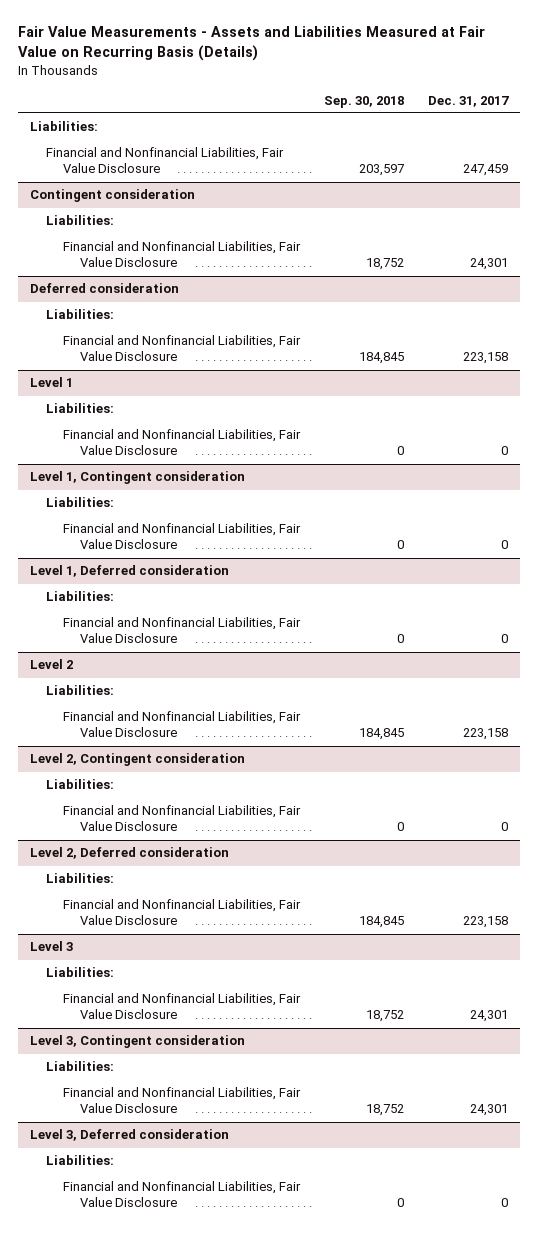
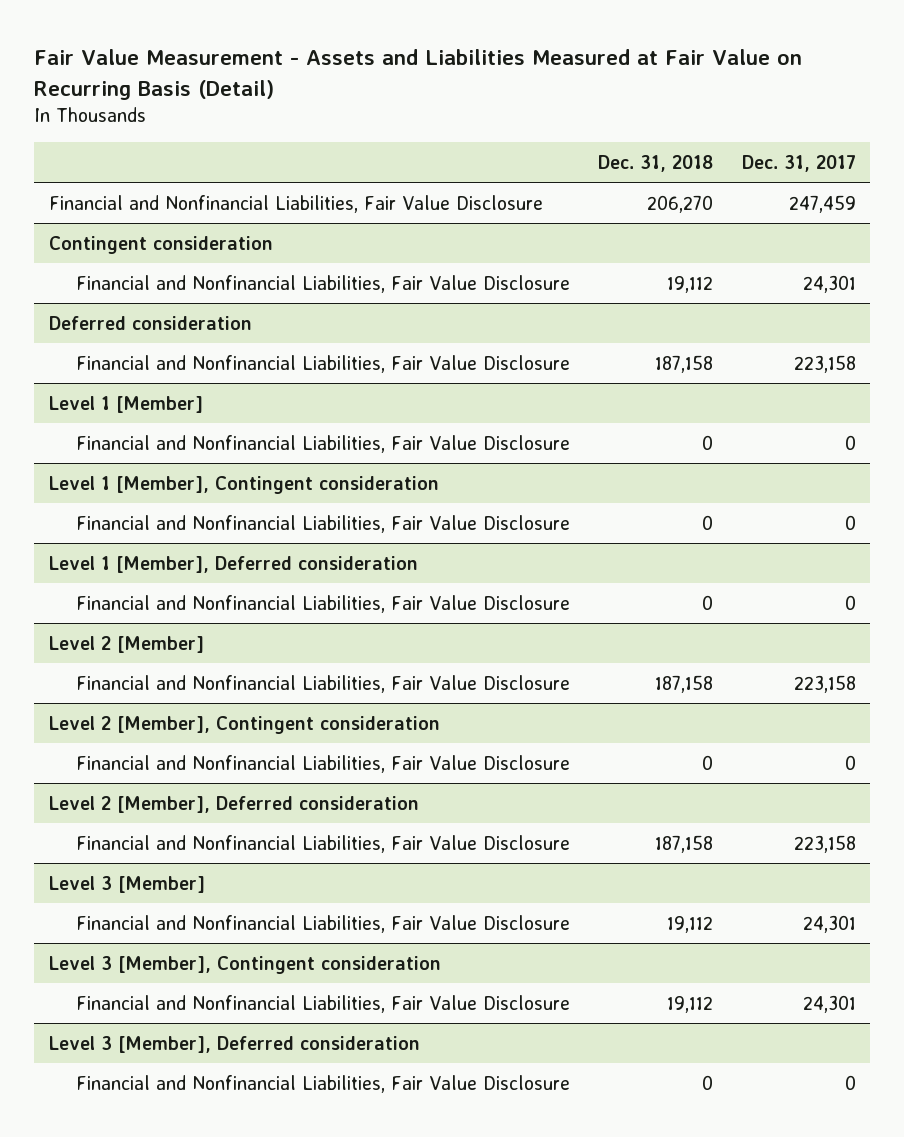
[17,26,485,62] Fair Value Measurements - Assets and Liabilities Measured at Fair Value on Recurring Basis (Details) -> [34,49,803,100] Fair Value Measurement - Assets and Liabilities Measured at Fair Value on Recurring Basis (Detail)
[323,95,404,108] Sep. 30, 2018 -> none
none -> [598,154,714,172] Dec. 31, 2018
[29,121,98,132] Liabilities: -> none
[46,215,115,226] Liabilities: -> none
[46,309,115,320] Liabilities: -> none
[46,403,115,414] Liabilities: -> none
[29,377,73,388] Level 1 -> [48,395,203,413] Level 1 [Member]
[46,497,115,508] Liabilities: -> none
[29,471,245,485] Level 1, Contingent consideration -> [48,475,439,494] Level 1 [Member], Contingent consideration
[46,591,115,602] Liabilities: -> none
[29,565,229,578] Level 1, Deferred consideration -> [48,555,418,573] Level 1 [Member], Deferred consideration
[46,685,115,696] Liabilities: -> none
[29,659,73,670] Level 2 -> [48,635,204,653] Level 2 [Member]
[46,779,115,790] Liabilities: -> none
[29,753,245,767] Level 2, Contingent consideration -> [48,715,440,734] Level 2 [Member], Contingent consideration
[46,873,115,884] Liabilities: -> none
[29,847,229,860] Level 2, Deferred consideration -> [48,795,419,813] Level 2 [Member], Deferred consideration
[46,967,115,978] Liabilities: -> none
[29,941,73,952] Level 3 -> [48,875,205,893] Level 3 [Member]
[46,1061,115,1072] Liabilities: -> none
[29,1035,245,1049] Level 3, Contingent consideration -> [48,955,441,974] Level 3 [Member], Contingent consideration
[46,1155,115,1166] Liabilities: -> none
[29,1129,229,1142] Level 3, Deferred consideration -> [48,1035,420,1053] Level 3 [Member], Deferred consideration

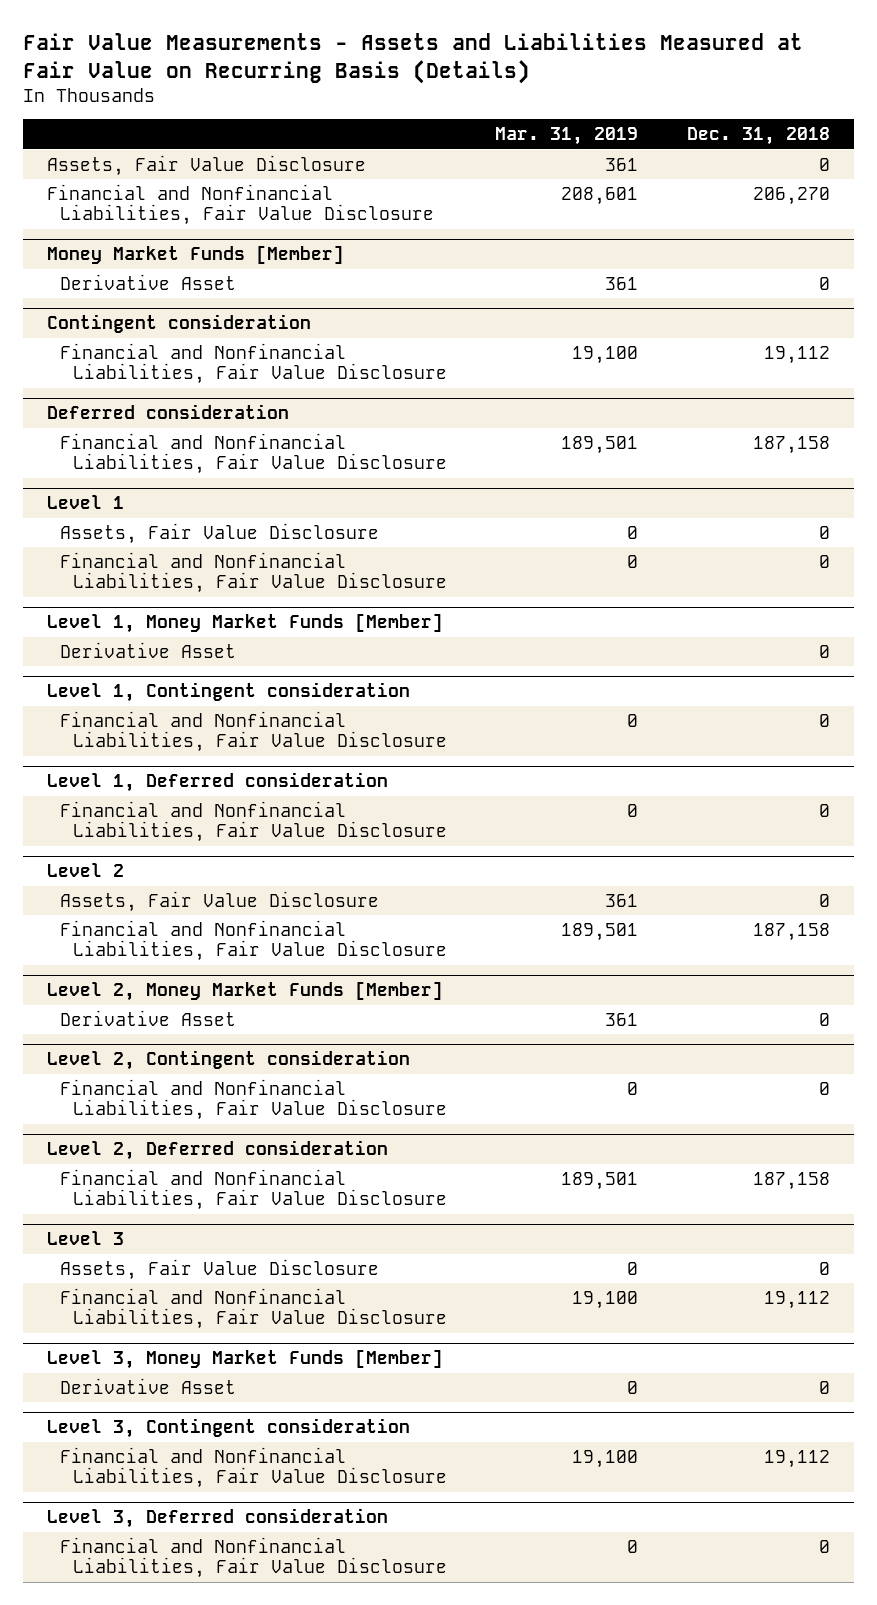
[34,49,803,100] Fair Value Measurement - Assets and Liabilities Measured at Fair Value on Recurring Basis (Detail) -> [22,33,803,84] Fair Value Measurements - Assets and Liabilities Measured at Fair Value on Recurring Basis (Details)
[741,154,856,172] Dec. 31, 2017 -> none
none -> [495,127,639,146] Mar. 31, 2019
none -> [47,154,367,176] Assets, Fair Value Disclosure
none -> [47,245,345,265] Money Market Funds [Member]
none -> [59,273,236,290] Derivative Asset
[48,395,203,413] Level 1 [Member] -> [47,495,125,510] Level 1
none -> [59,522,379,544] Assets, Fair Value Disclosure
none -> [47,613,444,634] Level 1, Money Market Funds [Member]
none -> [59,641,236,658] Derivative Asset
[48,475,439,494] Level 1 [Member], Contingent consideration -> [47,682,411,703] Level 1, Contingent consideration
[48,555,418,573] Level 1 [Member], Deferred consideration -> [47,772,389,793] Level 1, Deferred consideration
[48,635,204,653] Level 2 [Member] -> [47,863,125,878] Level 2
none -> [59,890,379,912] Assets, Fair Value Disclosure
none -> [47,981,444,1002] Level 2, Money Market Funds [Member]
none -> [59,1009,236,1026] Derivative Asset
[48,715,440,734] Level 2 [Member], Contingent consideration -> [47,1050,411,1071] Level 2, Contingent consideration
[48,795,419,813] Level 2 [Member], Deferred consideration -> [47,1140,389,1161] Level 2, Deferred consideration
[48,875,205,893] Level 3 [Member] -> [47,1231,125,1246] Level 3
none -> [59,1258,379,1280] Assets, Fair Value Disclosure
none -> [47,1349,444,1370] Level 3, Money Market Funds [Member]
none -> [59,1377,236,1394] Derivative Asset
[48,955,441,974] Level 3 [Member], Contingent consideration -> [47,1418,411,1439] Level 3, Contingent consideration
[48,1035,420,1053] Level 3 [Member], Deferred consideration -> [47,1508,389,1529] Level 3, Deferred consideration

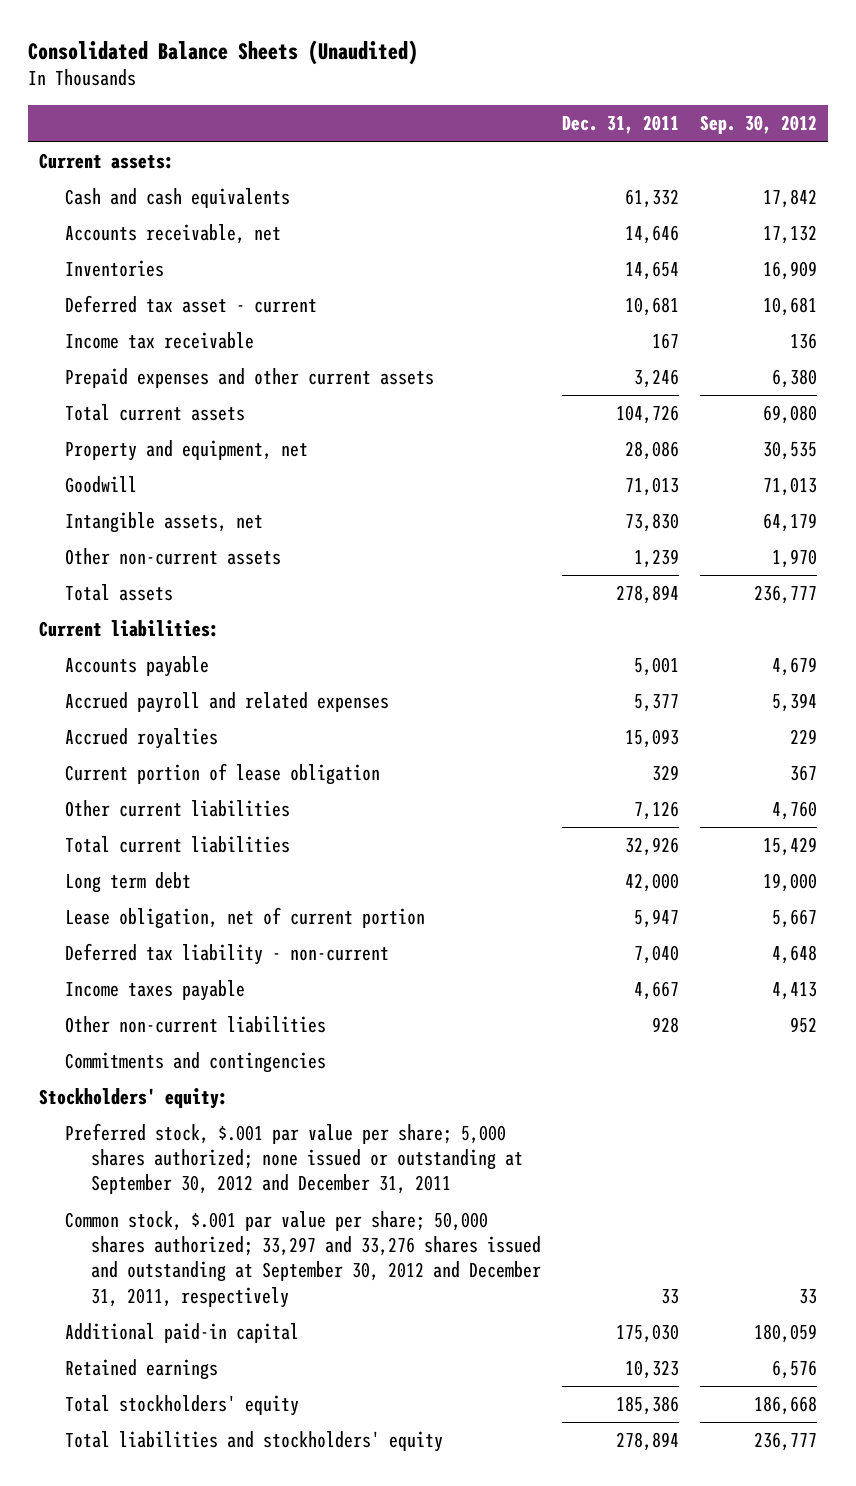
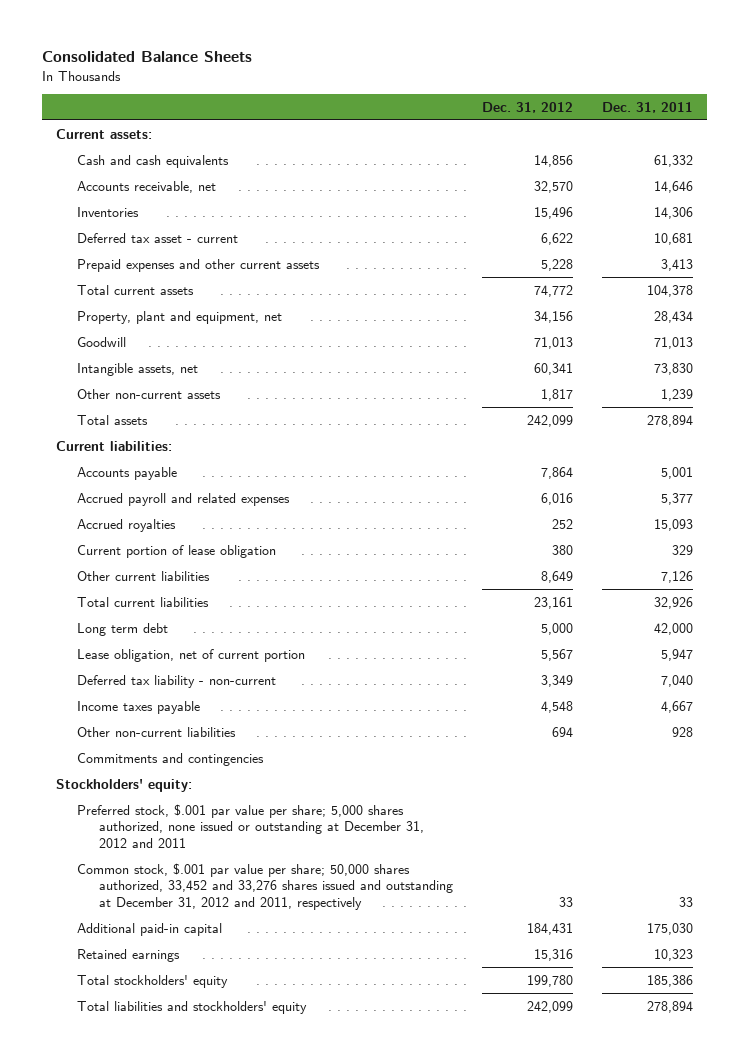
[28,39,419,65] Consolidated Balance Sheets (Unaudited) -> [41,51,252,63] Consolidated Balance Sheets
[700,115,818,135] Sep. 30, 2012 -> none
none -> [481,101,573,113] Dec. 31, 2012
[625,261,680,281] 14,654 -> [653,206,693,219] 14,306
[64,332,254,350] Income tax receivable -> none
[634,369,680,389] 3,246 -> [660,258,693,271] 3,413
[616,405,680,425] 104,726 -> [646,284,693,297] 104,378
[64,440,308,462] Property and equipment, net -> [77,310,283,324] Property, plant and equipment, net
[625,441,680,461] 28,086 -> [653,310,693,323] 28,434
[64,1123,524,1195] Preferred stock, $.001 par value per share; 5,000 shares authorized; none issued or outstanding at September 30, 2012 and December 31, 2011 -> [77,803,424,848] Preferred stock, $.001 par value per share; 5,000 shares authorized, none issued or outstanding at December 31, 2012 and 2011
[64,1211,542,1308] Common stock, $.001 par value per share; 50,000 shares authorized; 33,297 and 33,276 shares issued and outstanding at September 30, 2012 and December 31, 2011, respectively -> [77,862,453,910] Common stock, $.001 par value per share; 50,000 shares authorized, 33,452 and 33,276 shares issued and outstanding at December 31, 2012 and 2011, respectively

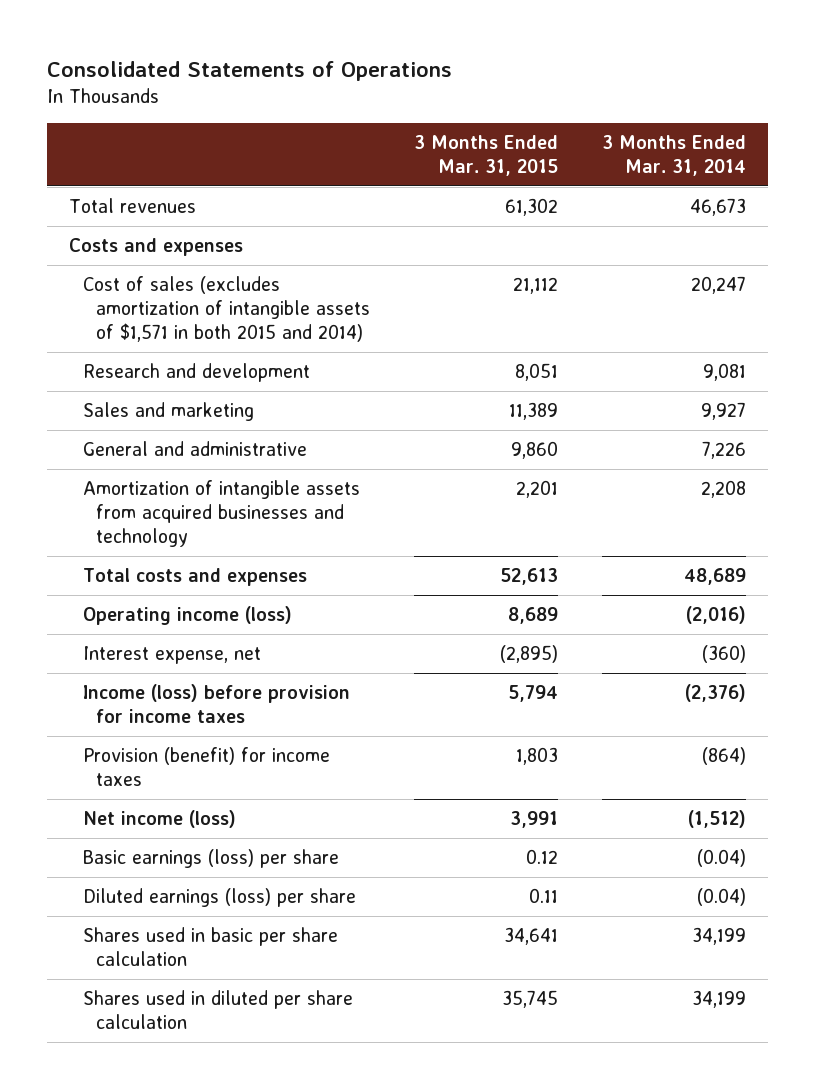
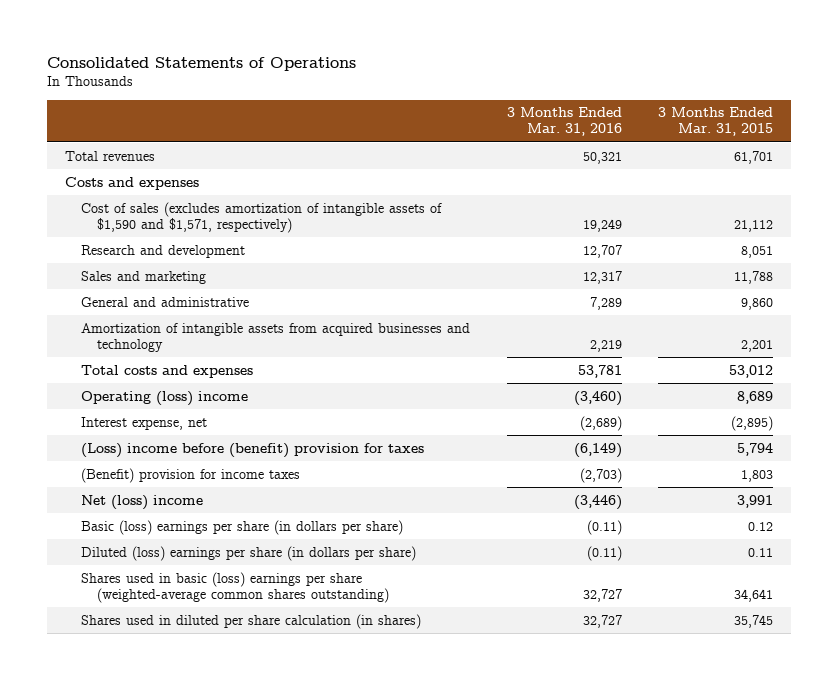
[602,134,747,176] 3 Months Ended Mar. 31, 2014 -> none
none -> [506,107,622,137] 3 Months Ended Mar. 31, 2016
[505,197,559,216] 61,302 -> [734,150,774,164] 61,701
[82,275,371,343] Cost of sales (excludes amortization of intangible assets of $1,571 in both 2015 and 2014) -> [81,201,443,233] Cost of sales (excludes amortization of intangible assets of $1,590 and $1,571, respectively)
[509,401,559,420] 11,389 -> [734,270,774,284] 11,788
[500,567,559,585] 52,613 -> [729,364,774,378] 53,012
[82,605,292,625] Operating income (loss) -> [81,390,249,406] Operating (loss) income
[82,683,350,724] Income (loss) before provision for income taxes -> [81,442,425,458] (Loss) income before (benefit) provision for taxes
[82,746,330,787] Provision (benefit) for income taxes -> [81,467,301,483] (Benefit) provision for income taxes
[82,809,236,828] Net income (loss) -> [81,494,204,510] Net (loss) income
[82,848,339,868] Basic earnings (loss) per share -> [81,519,404,535] Basic (loss) earnings per share (in dollars per share)
[82,887,356,907] Diluted earnings (loss) per share -> [81,545,417,561] Diluted (loss) earnings per share (in dollars per share)
[82,926,338,967] Shares used in basic per share calculation -> [81,571,389,603] Shares used in basic (loss) earnings per share (weighted-average common shares outstanding)
[82,989,353,1030] Shares used in diluted per share calculation -> [81,613,422,629] Shares used in diluted per share calculation (in shares)

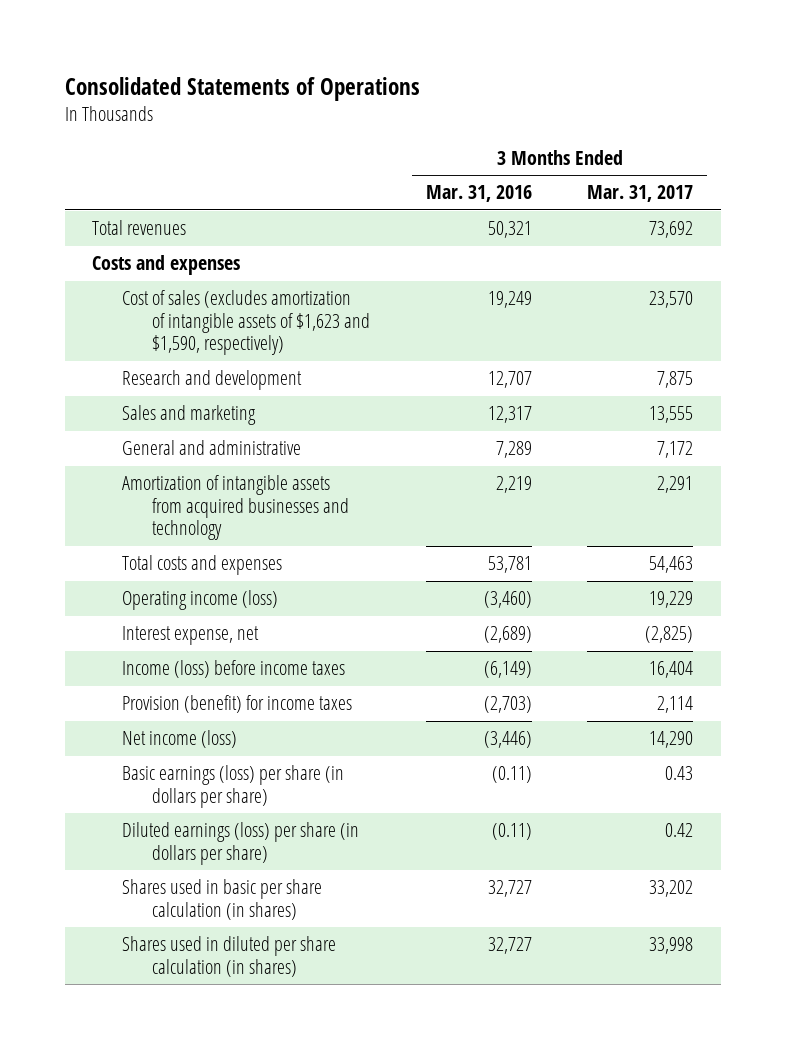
[658,107,774,137] 3 Months Ended Mar. 31, 2015 -> none
none -> [587,185,694,203] Mar. 31, 2017
[81,201,443,233] Cost of sales (excludes amortization of intangible assets of $1,590 and $1,571, respectively) -> [122,290,371,356] Cost of sales (excludes amortization of intangible assets of $1,623 and $1,590, respectively)
[81,390,249,406] Operating (loss) income -> [122,590,279,611] Operating income (loss)
[81,442,425,458] (Loss) income before (benefit) provision for taxes -> [122,660,346,679] Income (loss) before income taxes
[81,467,301,483] (Benefit) provision for income taxes -> [122,695,353,714] Provision (benefit) for income taxes
[81,494,204,510] Net (loss) income -> [122,730,238,749] Net income (loss)
[81,519,404,535] Basic (loss) earnings per share (in dollars per share) -> [122,765,345,808] Basic earnings (loss) per share (in dollars per share)
[81,545,417,561] Diluted (loss) earnings per share (in dollars per share) -> [122,822,360,865] Diluted earnings (loss) per share (in dollars per share)
[81,571,389,603] Shares used in basic (loss) earnings per share (weighted-average common shares outstanding) -> [122,879,323,920] Shares used in basic per share calculation (in shares)

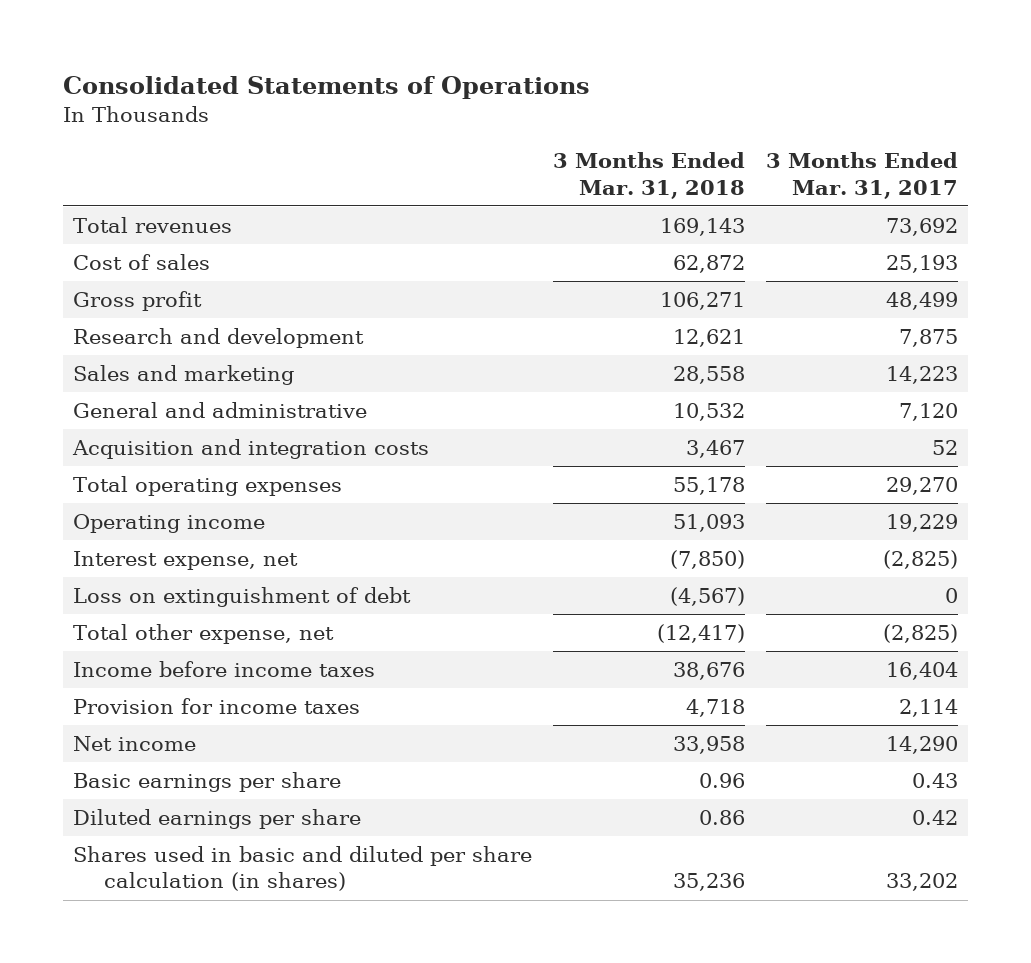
[425,185,532,203] Mar. 31, 2016 -> none
none -> [552,152,745,199] 3 Months Ended Mar. 31, 2018
[92,255,241,276] Costs and expenses -> none
[122,290,371,356] Cost of sales (excludes amortization of intangible assets of $1,623 and $1,590, respectively) -> [73,254,211,271] Cost of sales
[649,291,694,309] 23,570 -> [885,255,958,274] 25,193
none -> [73,291,203,312] Gross profit
[122,475,350,541] Amortization of intangible assets from acquired businesses and technology -> none
[649,406,694,424] 13,555 -> [885,366,958,385] 14,223
[657,441,694,459] 7,172 -> [898,403,958,422] 7,120
none -> [72,439,430,460] Acquisition and integration costs
[122,555,283,576] Total costs and expenses -> [73,476,343,497] Total operating expenses
[649,556,694,574] 54,463 -> [885,477,958,496] 29,270
[122,590,279,611] Operating income (loss) -> [73,514,266,534] Operating income
[122,936,337,977] Shares used in diluted per share calculation (in shares) -> none
none -> [73,587,412,608] Loss on extinguishment of debt
none -> [73,624,335,645] Total other expense, net
[122,660,346,679] Income (loss) before income taxes -> [73,661,376,678] Income before income taxes
[122,695,353,714] Provision (benefit) for income taxes -> [73,698,361,715] Provision for income taxes
[122,730,238,749] Net income (loss) -> [73,736,197,752] Net income
[122,765,345,808] Basic earnings (loss) per share (in dollars per share) -> [73,772,342,793] Basic earnings per share
[122,822,360,865] Diluted earnings (loss) per share (in dollars per share) -> [73,809,362,830] Diluted earnings per share
[122,879,323,920] Shares used in basic per share calculation (in shares) -> [73,846,533,892] Shares used in basic and diluted per share calculation (in shares)

